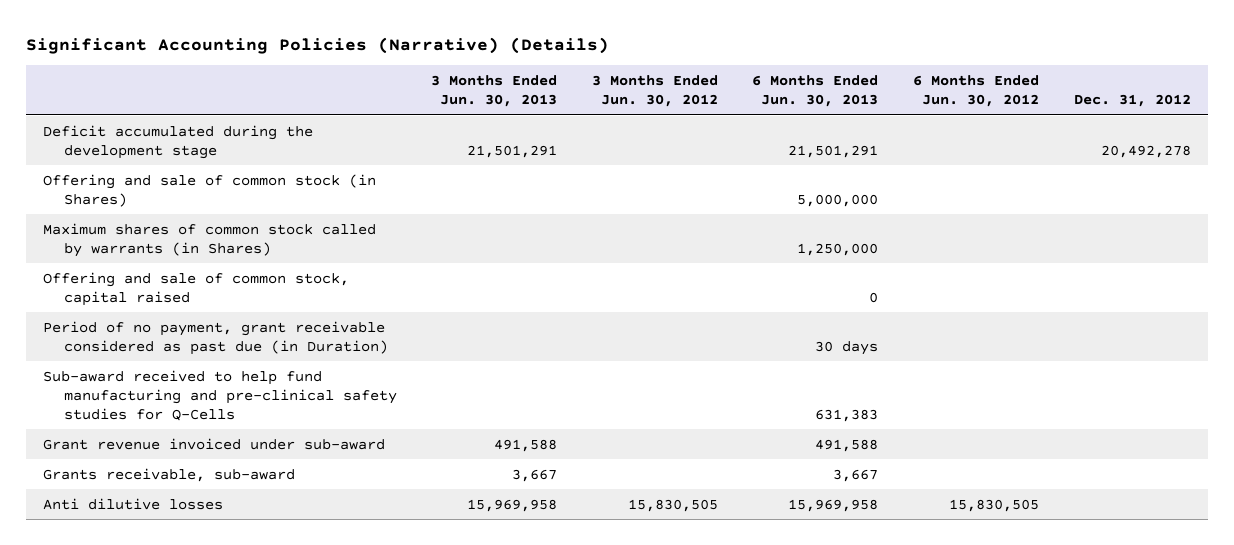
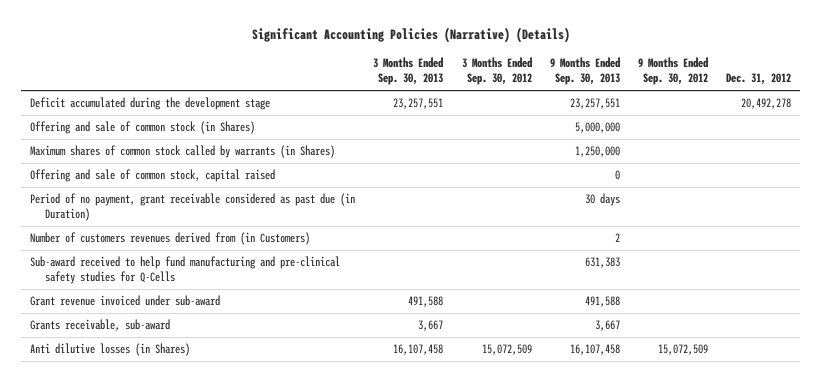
[431,75,558,108] 3 Months Ended Jun. 30, 2013 -> none
[591,75,718,108] 3 Months Ended Jun. 30, 2012 -> none
[752,75,879,108] 6 Months Ended Jun. 30, 2013 -> none
[913,75,1040,108] 6 Months Ended Jun. 30, 2012 -> none
none -> [373,57,444,86] 3 Months Ended Sep. 30, 2013
none -> [461,57,532,86] 3 Months Ended Sep. 30, 2012
none -> [549,57,620,86] 9 Months Ended Sep. 30, 2013
none -> [638,57,709,86] 9 Months Ended Sep. 30, 2012
none -> [30,232,311,246] Number of customers revenues derived from (in Customers)
[43,497,224,510] Anti dilutive losses -> [30,343,191,357] Anti dilutive losses (in Shares)

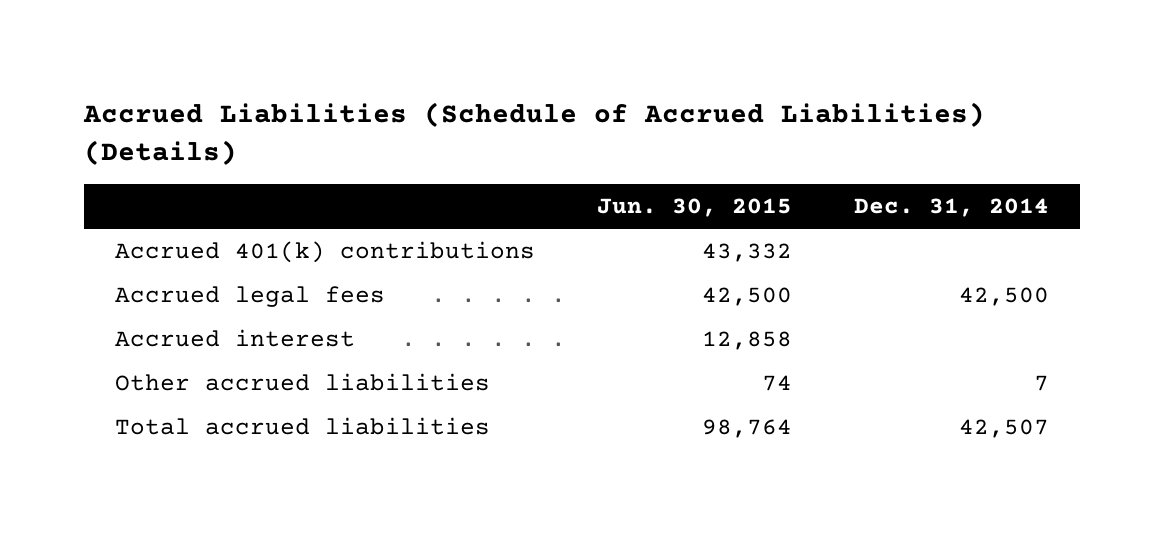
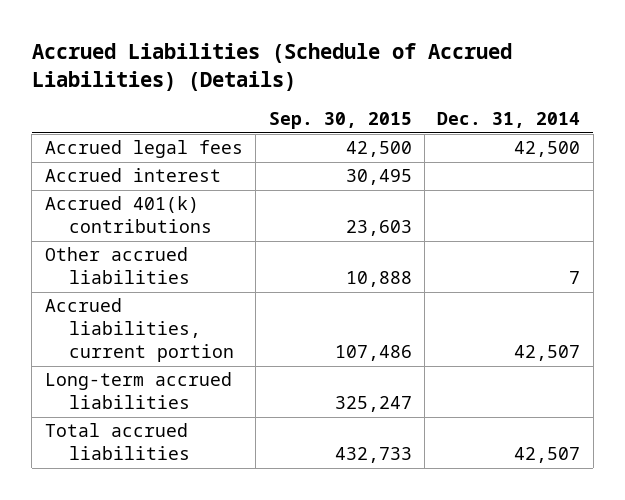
[597,198,793,218] Jun. 30, 2015 -> none
none -> [268,112,412,130] Sep. 30, 2015
[115,241,536,264] Accrued 401(k) contributions -> [44,196,212,234] Accrued 401(k) contributions
none -> [44,298,234,363] Accrued liabilities, current portion
none -> [44,372,232,410] Long-term accrued liabilities

